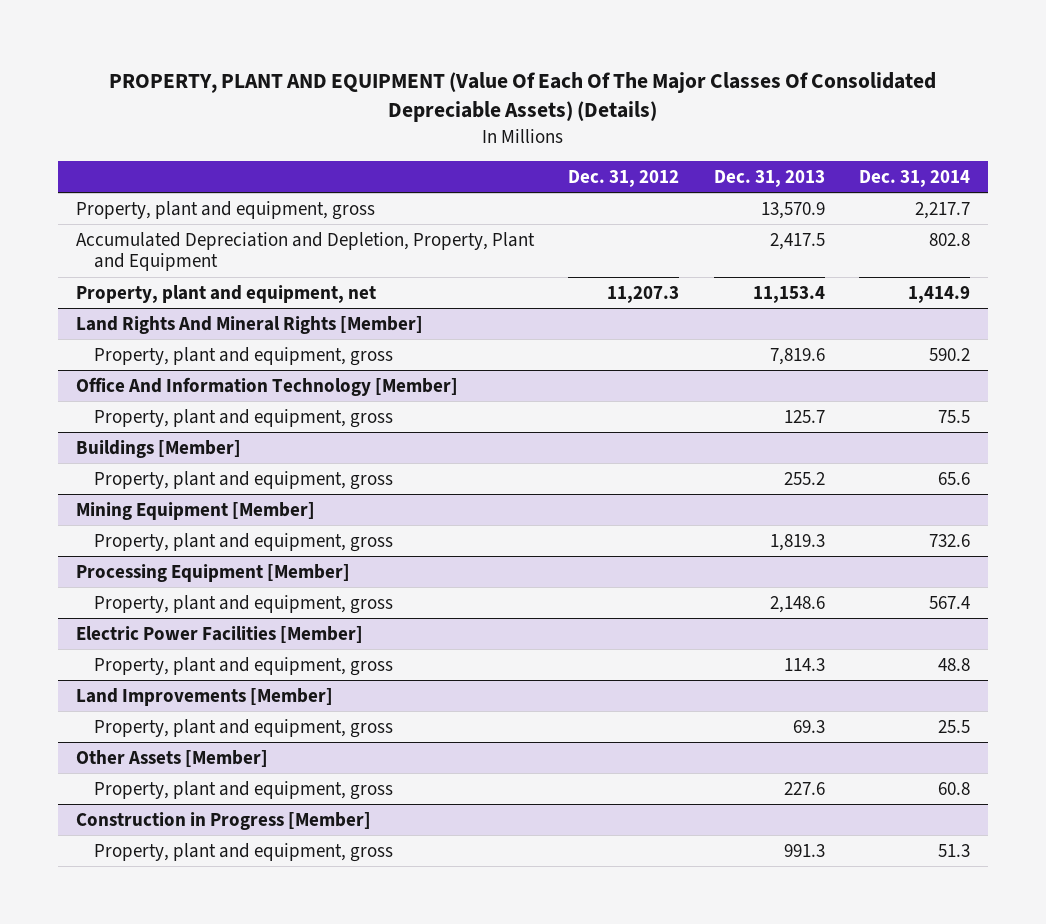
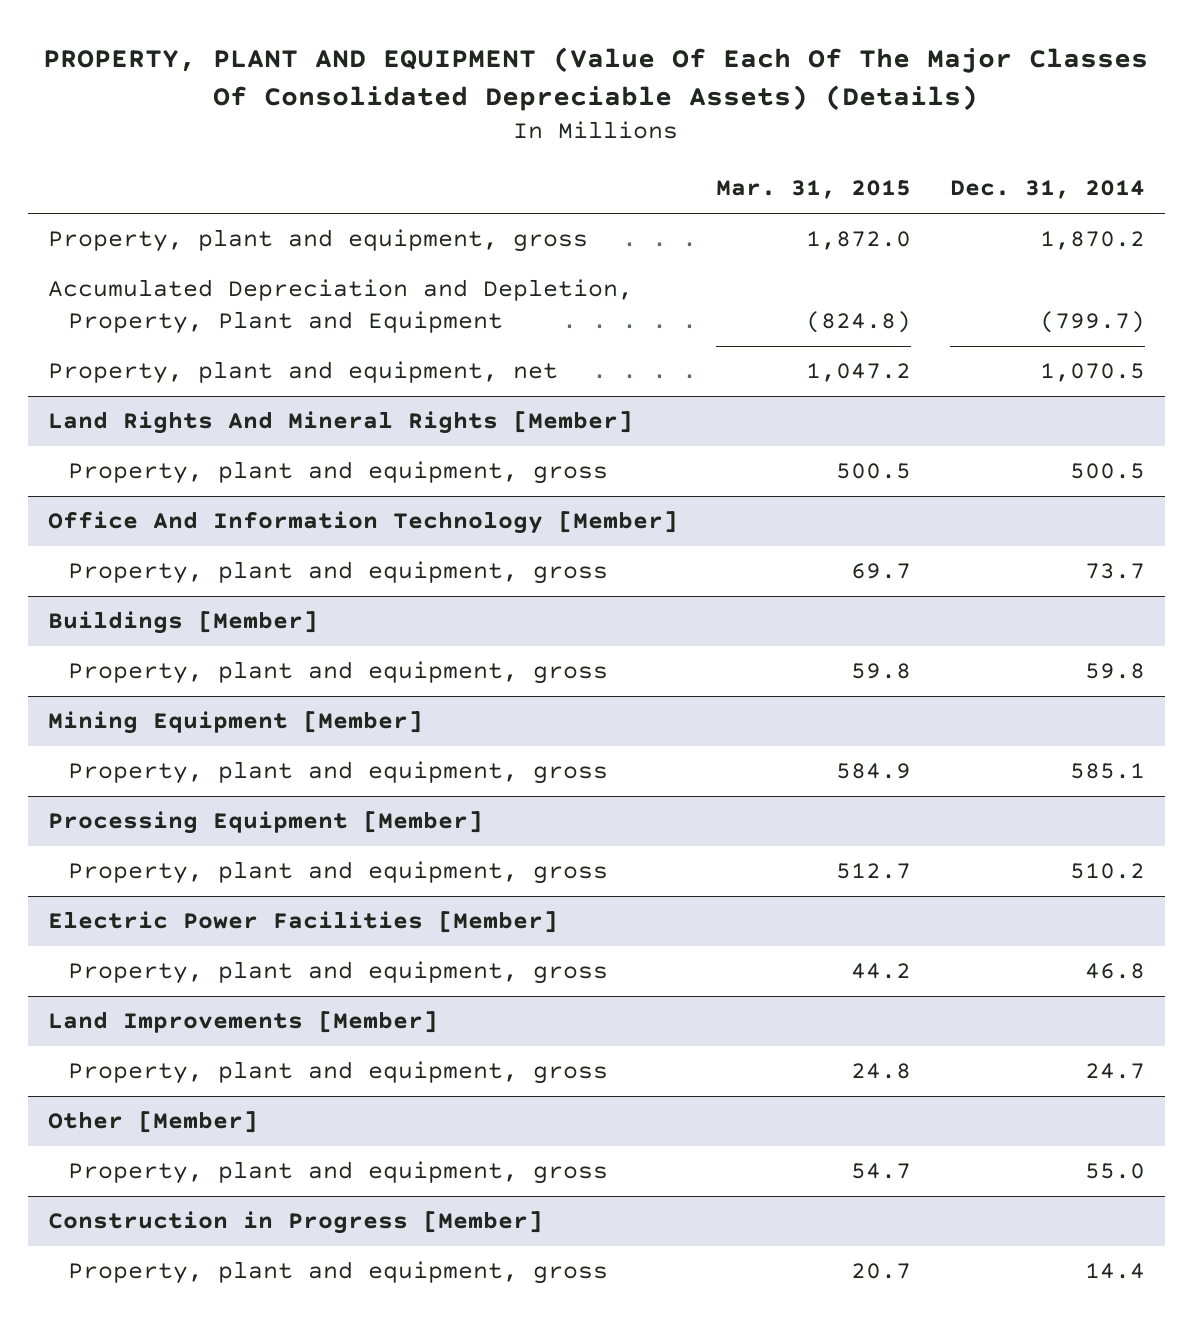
[568,170,680,188] Dec. 31, 2012 -> none
[713,170,825,188] Dec. 31, 2013 -> none
none -> [716,180,912,200] Mar. 31, 2015
[915,201,971,219] 2,217.7 -> [1040,231,1146,251] 1,870.2
[929,232,971,246] 802.8 -> [1040,311,1146,334] (799.7)
[908,285,971,303] 1,414.9 -> [1040,363,1146,383] 1,070.5
[929,347,971,361] 590.2 -> [1070,463,1146,480] 500.5
[938,409,971,423] 75.5 -> [1085,563,1146,580] 73.7
[938,471,971,485] 65.6 -> [1085,663,1146,680] 59.8
[929,533,971,547] 732.6 -> [1070,763,1146,780] 585.1
[929,595,971,609] 567.4 -> [1070,863,1146,880] 510.2
[938,657,971,671] 48.8 -> [1085,963,1146,980] 46.8
[938,719,971,733] 25.5 -> [1085,1063,1146,1080] 24.7
[75,749,268,767] Other Assets [Member] -> [47,1111,258,1134] Other [Member]
[938,781,971,795] 60.8 -> [1085,1163,1146,1180] 55.0
[938,843,971,857] 51.3 -> [1085,1263,1146,1280] 14.4

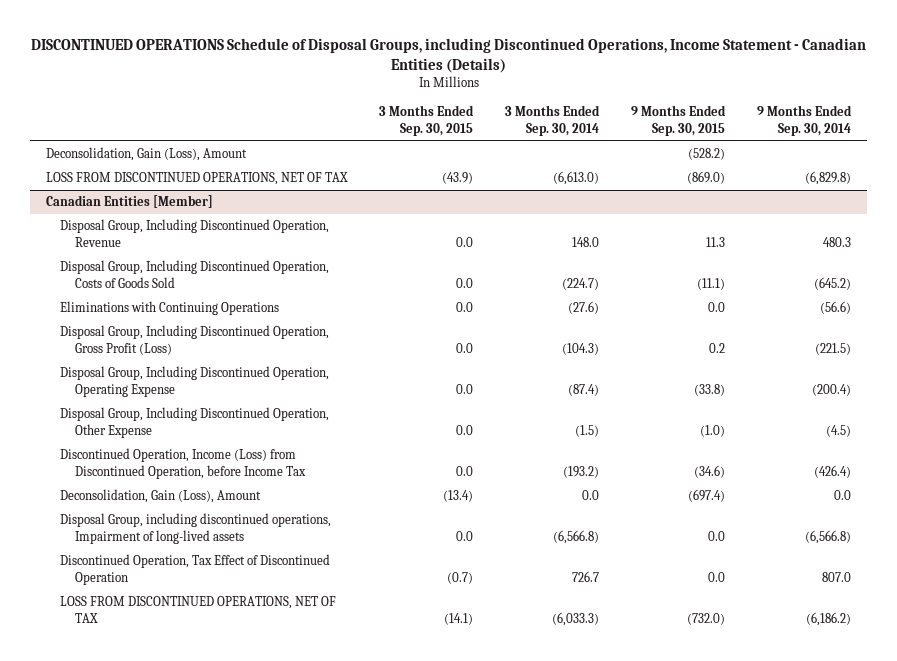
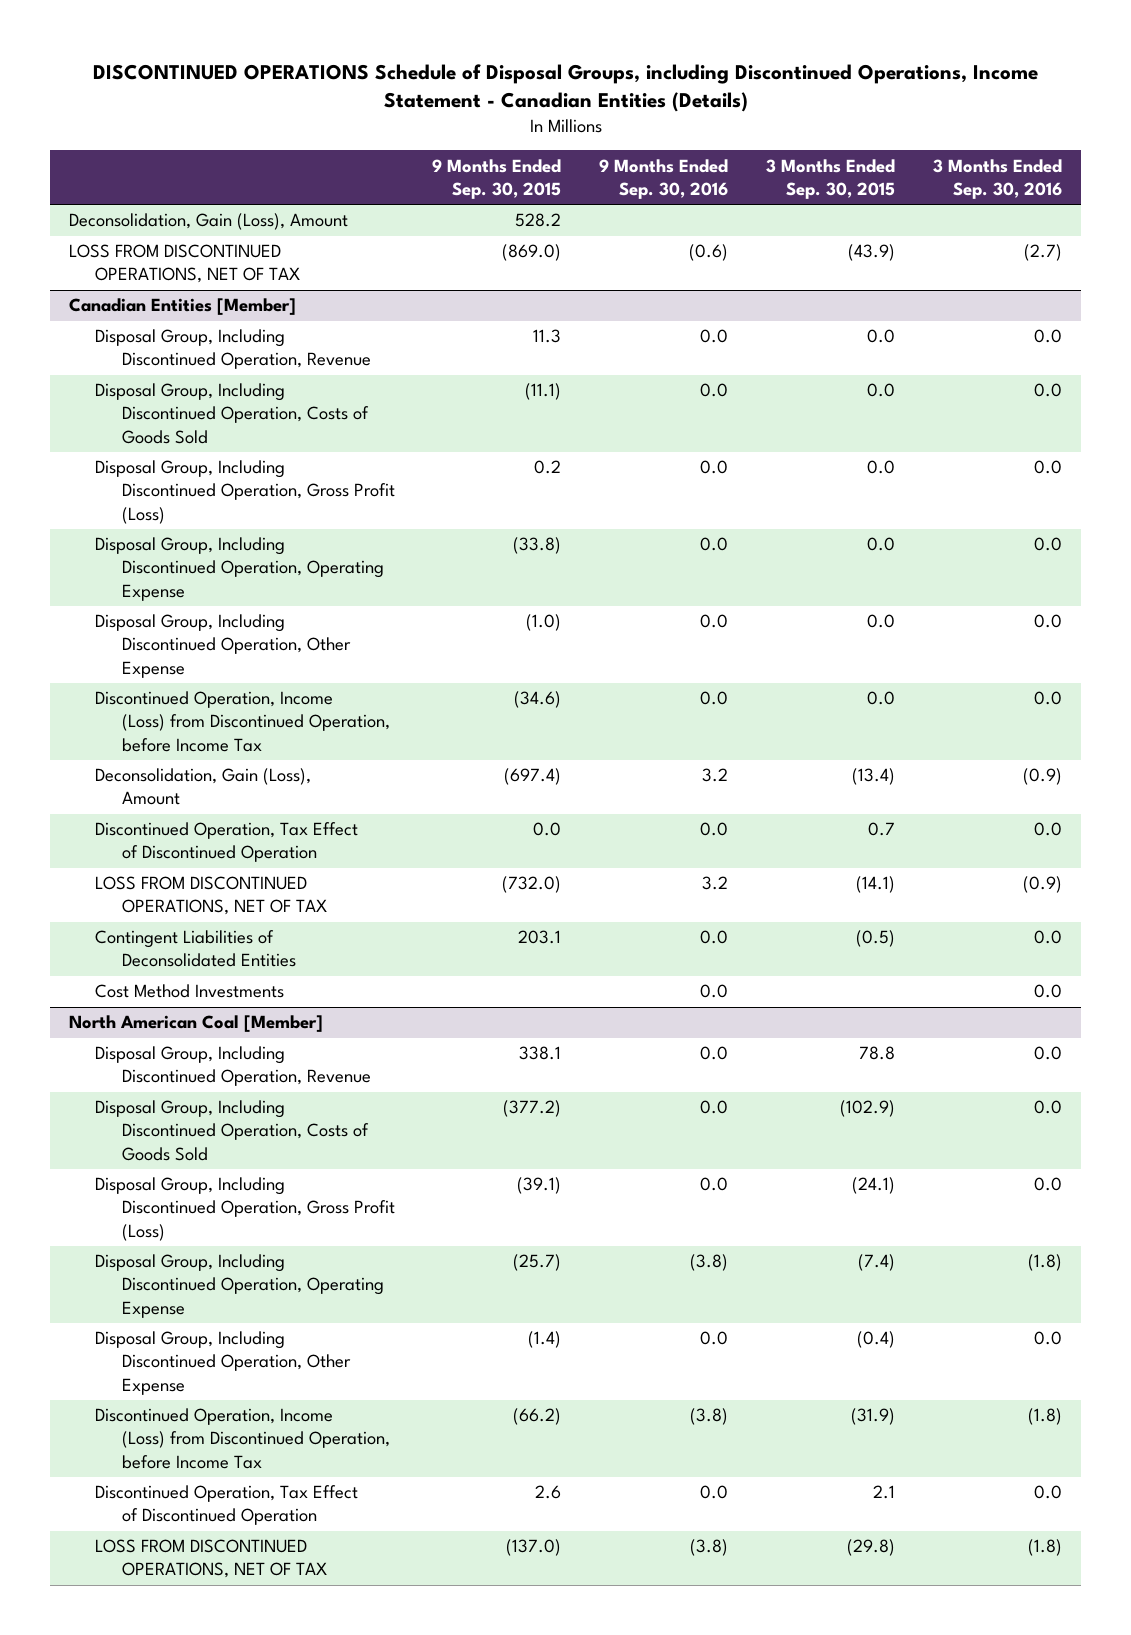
[505,105,601,137] 3 Months Ended Sep. 30, 2014 -> none
[757,105,853,137] 9 Months Ended Sep. 30, 2014 -> none
none -> [599,158,729,199] 9 Months Ended Sep. 30, 2016
none -> [932,158,1062,199] 3 Months Ended Sep. 30, 2016
[688,148,726,161] (528.2) -> [515,213,562,228] 528.2
[60,301,280,316] Eliminations with Continuing Operations -> none
[60,513,332,545] Disposal Group, including discontinued operations, Impairment of long-lived assets -> none
[446,572,473,585] (0.7) -> [867,822,895,837] 0.7
none -> [95,930,296,968] Contingent Liabilities of Deconsolidated Entities
none -> [95,984,285,999] Cost Method Investments
none -> [69,1015,324,1033] North American Coal [Member]
none -> [95,1046,371,1087] Disposal Group, Including Discontinued Operation, Revenue
none -> [95,1100,369,1161] Disposal Group, Including Discontinued Operation, Costs of Goods Sold
none -> [95,1177,395,1241] Disposal Group, Including Discontinued Operation, Gross Profit (Loss)
none -> [95,1254,384,1318] Disposal Group, Including Discontinued Operation, Operating Expense
none -> [95,1331,351,1395] Disposal Group, Including Discontinued Operation, Other Expense
none -> [95,1408,390,1469] Discontinued Operation, Income (Loss) from Discontinued Operation, before Income Tax
none -> [95,1485,359,1526] Discontinued Operation, Tax Effect of Discontinued Operation
none -> [95,1539,327,1579] LOSS FROM DISCONTINUED OPERATIONS, NET OF TAX

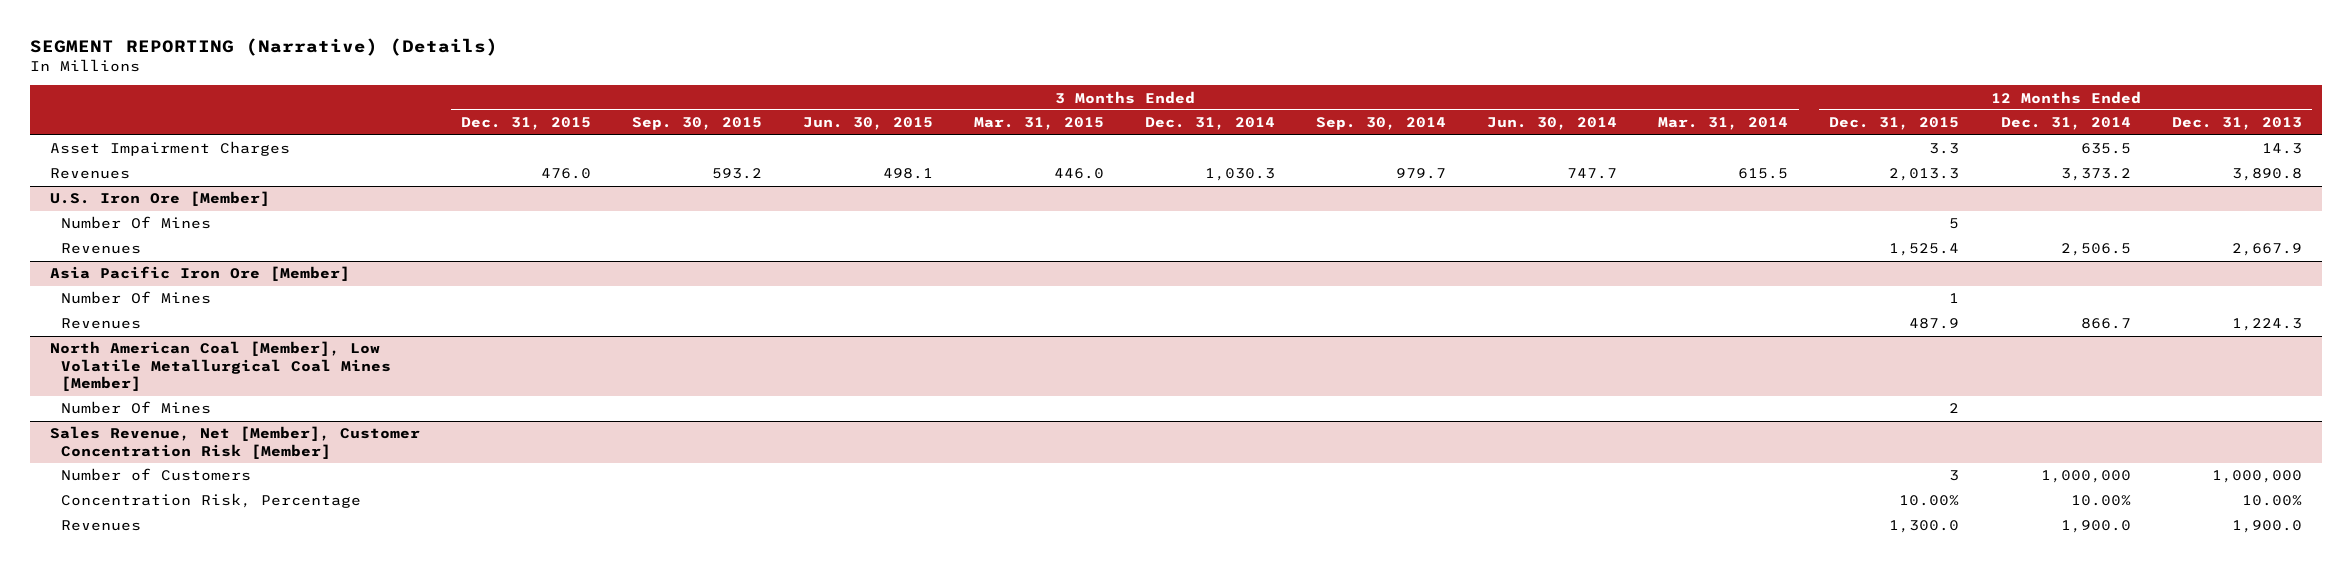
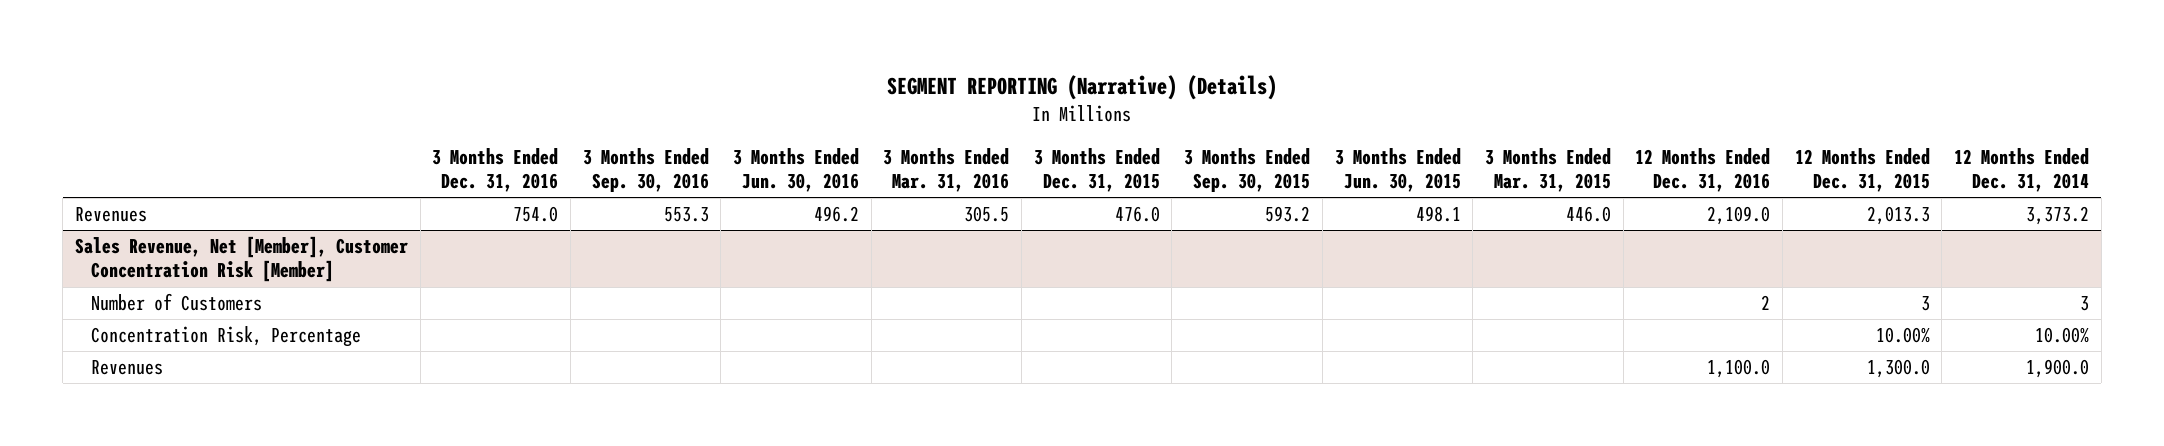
[1145,117,1276,131] Dec. 31, 2014 -> none
[1316,117,1447,131] Sep. 30, 2014 -> none
[1487,117,1618,131] Jun. 30, 2014 -> none
[1658,117,1789,131] Mar. 31, 2014 -> none
[2171,117,2302,131] Dec. 31, 2013 -> none
none -> [432,147,559,193] 3 Months Ended Dec. 31, 2016
none -> [582,147,709,193] 3 Months Ended Sep. 30, 2016
none -> [733,147,860,193] 3 Months Ended Jun. 30, 2016
none -> [883,147,1010,193] 3 Months Ended Mar. 31, 2016
none -> [1635,147,1771,193] 12 Months Ended Dec. 31, 2016
[50,141,291,157] Asset Impairment Charges -> none
[50,191,271,207] U.S. Iron Ore [Member] -> none
[60,216,211,230] Number Of Mines -> none
[60,243,141,255] Revenues -> none
[50,266,351,282] Asia Pacific Iron Ore [Member] -> none
[60,291,211,305] Number Of Mines -> none
[60,318,141,330] Revenues -> none
[50,341,391,392] North American Coal [Member], Low Volatile Metallurgical Coal Mines [Member] -> none
[60,401,211,415] Number Of Mines -> none
[2040,470,2131,484] 1,000,000 -> [2080,296,2090,312] 3

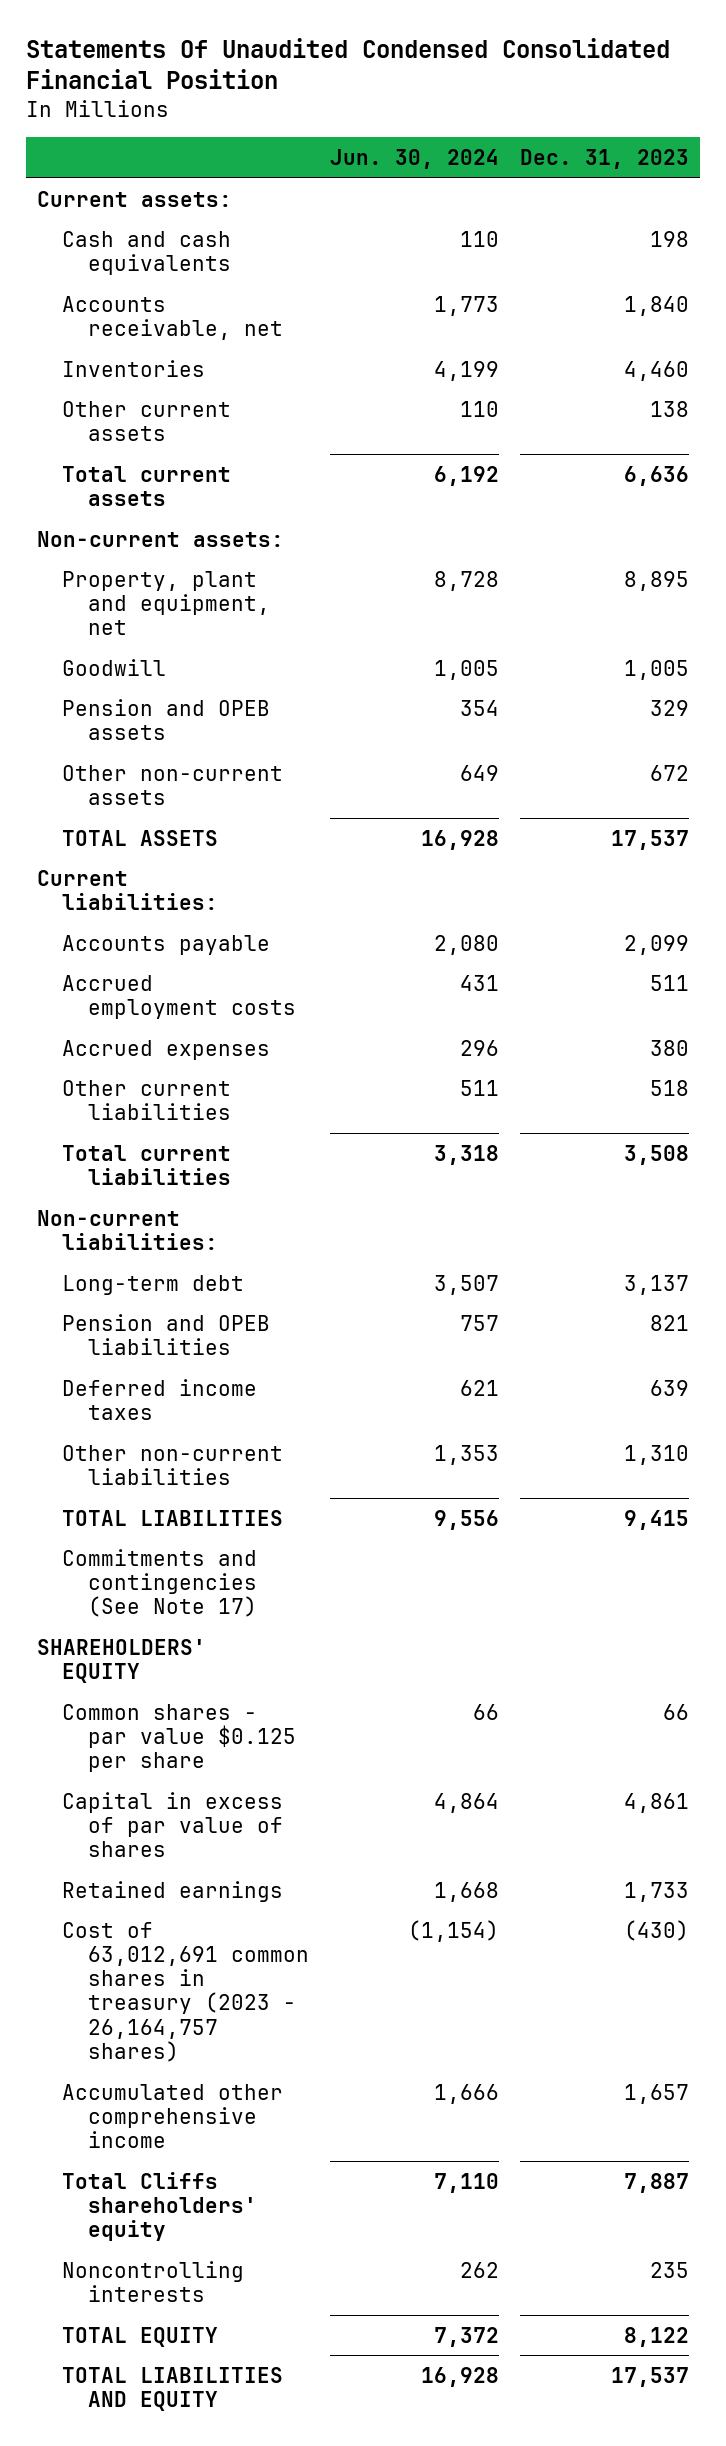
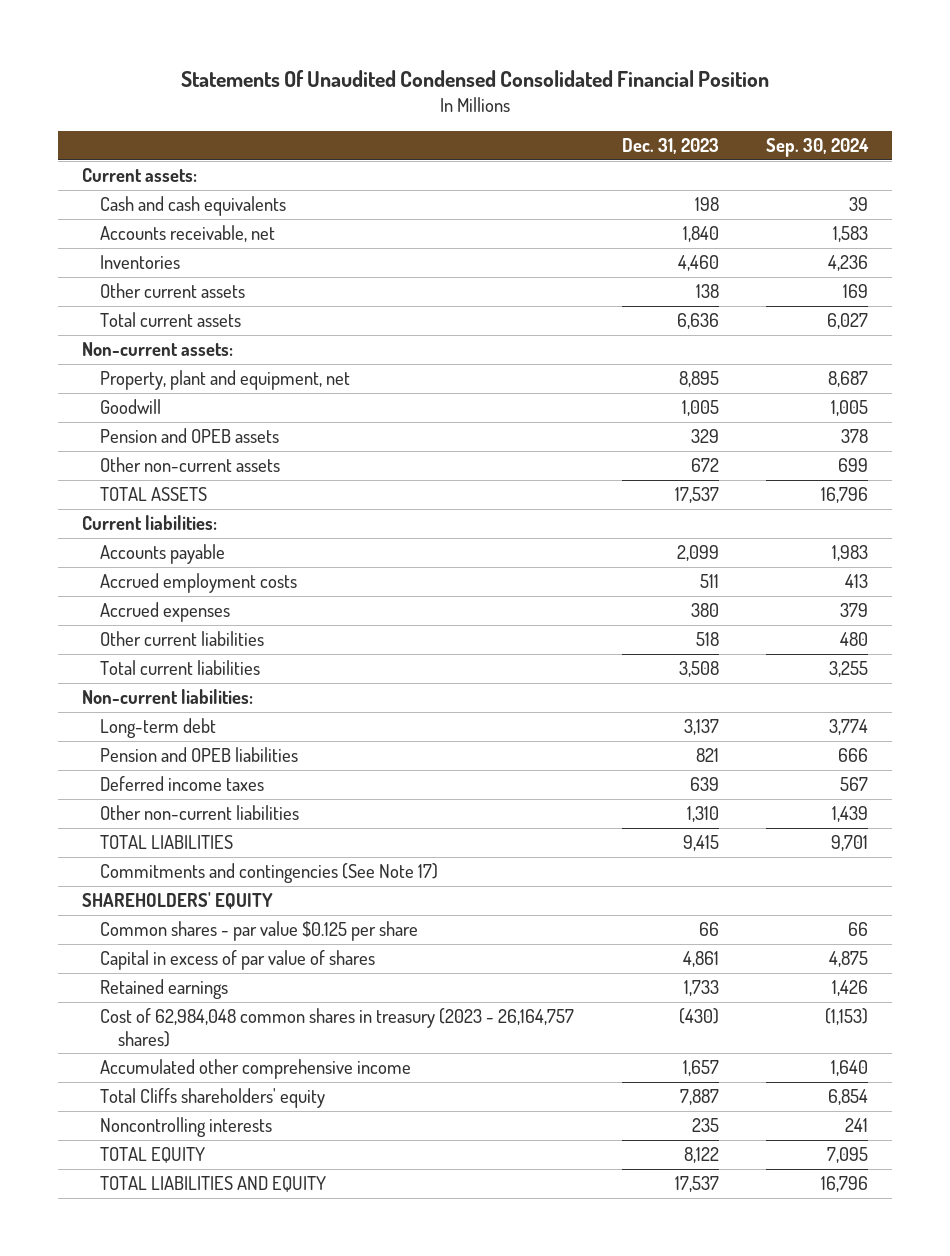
[329,148,499,169] Jun. 30, 2024 -> none
none -> [766,138,870,158] Sep. 30, 2024
[62,1921,309,2062] Cost of 63,012,691 common shares in treasury (2023 - 26,164,757 shares) -> [100,1008,575,1047] Cost of 62,984,048 common shares in treasury (2023 - 26,164,757 shares)

